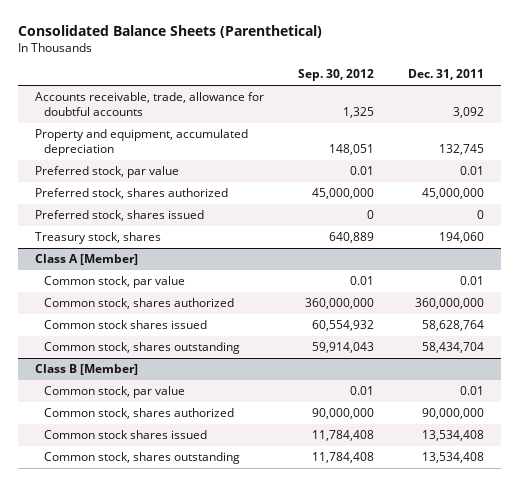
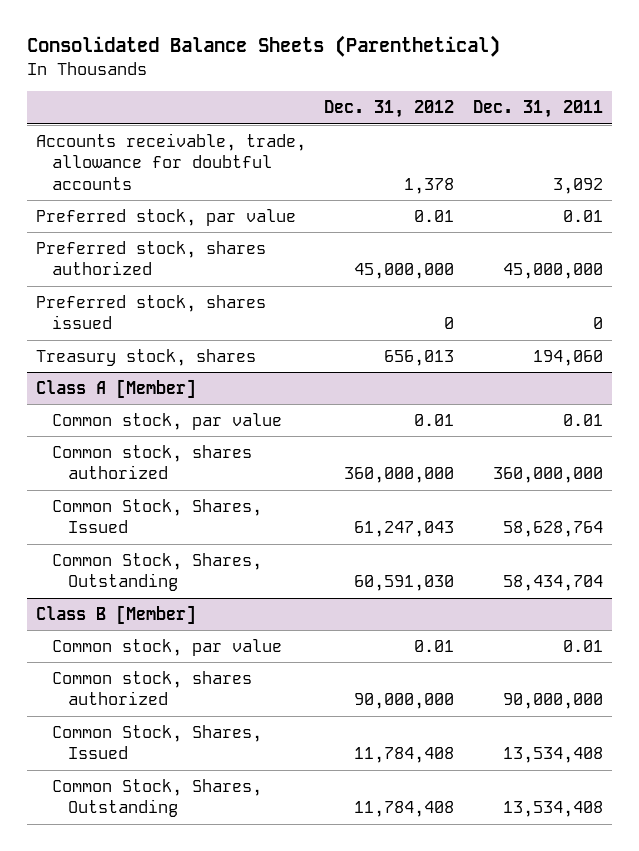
[297,69,374,82] Sep. 30, 2012 -> none
none -> [324,100,455,119] Dec. 31, 2012
[34,129,248,157] Property and equipment, accumulated depreciation -> none
[44,320,208,330] Common stock shares issued -> [52,498,263,534] Common Stock, Shares, Issued
[44,342,241,355] Common stock, shares outstanding -> [52,552,263,592] Common Stock, Shares, Outstanding
[44,430,208,440] Common stock shares issued -> [52,724,263,760] Common Stock, Shares, Issued
[44,452,241,465] Common stock, shares outstanding -> [52,778,263,818] Common Stock, Shares, Outstanding

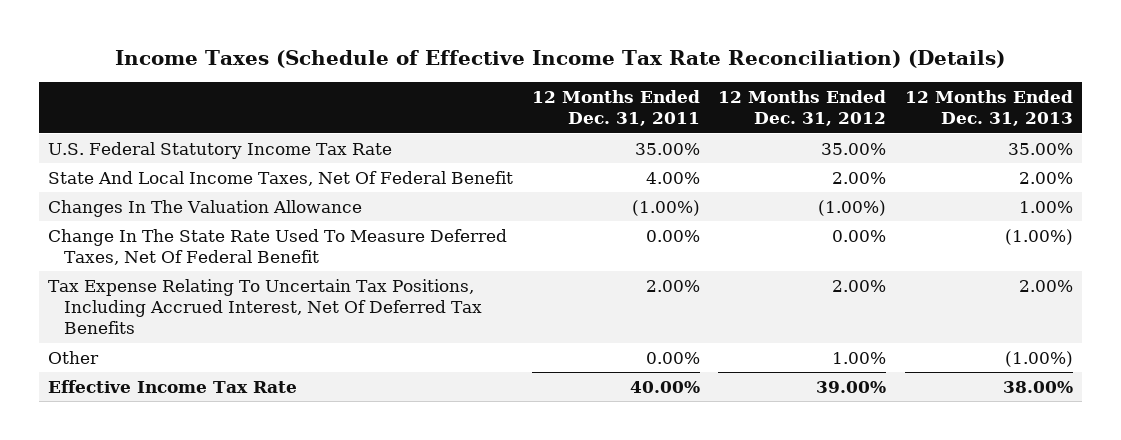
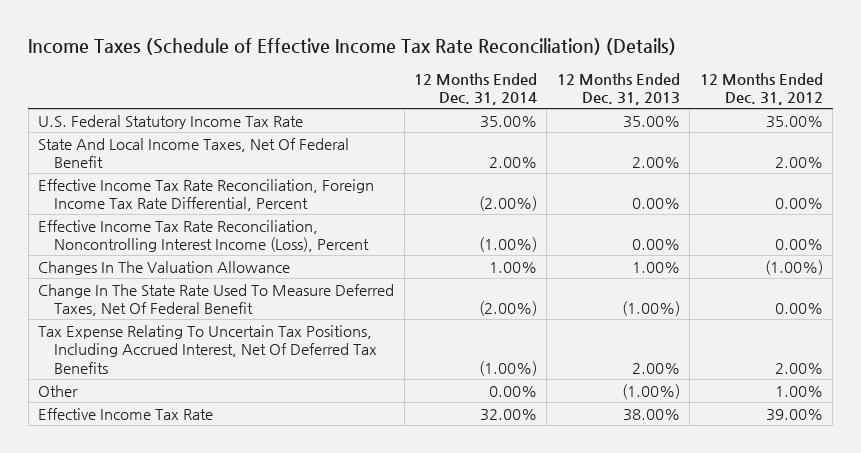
[531,90,700,127] 12 Months Ended Dec. 31, 2011 -> none
none -> [413,72,537,106] 12 Months Ended Dec. 31, 2014
none -> [38,178,375,212] Effective Income Tax Rate Reconciliation, Foreign Income Tax Rate Differential, Percent
none -> [38,219,370,253] Effective Income Tax Rate Reconciliation, Noncontrolling Interest Income (Loss), Percent

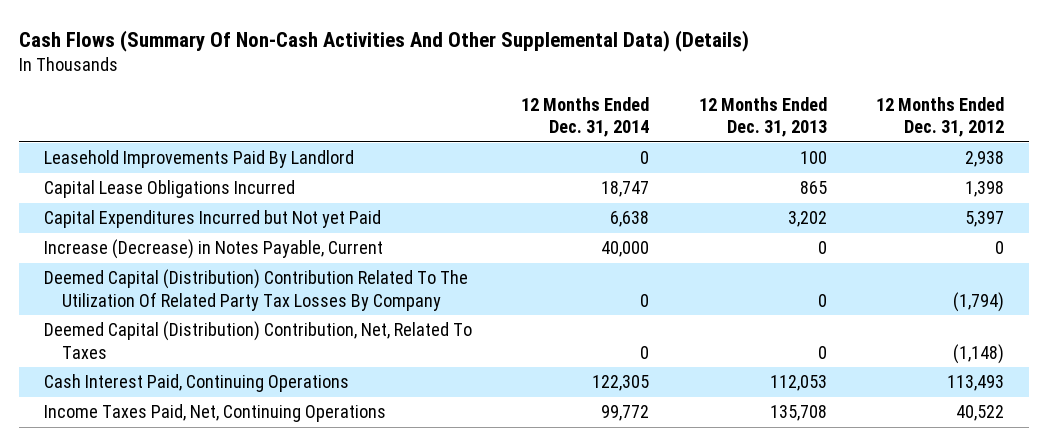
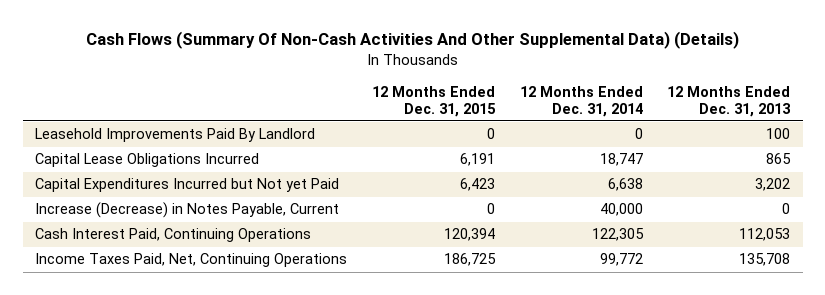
[876,96,1005,138] 12 Months Ended Dec. 31, 2012 -> none
none -> [371,85,496,117] 12 Months Ended Dec. 31, 2015
[43,269,468,311] Deemed Capital (Distribution) Contribution Related To The Utilization Of Related Party Tax Losses By Company -> none
[43,321,472,359] Deemed Capital (Distribution) Contribution, Net, Related To Taxes -> none

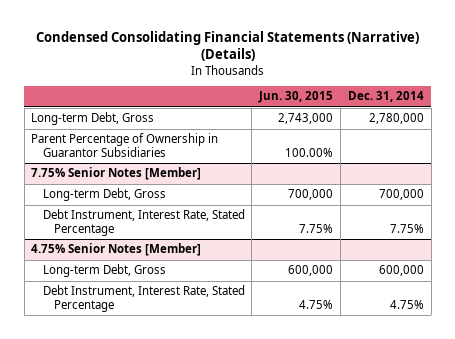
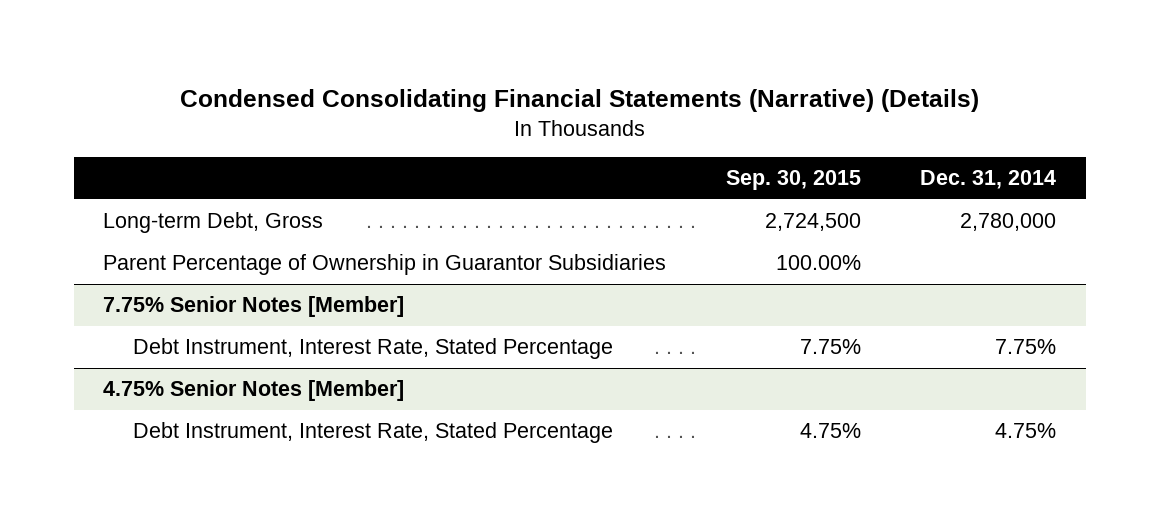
[258,91,334,104] Jun. 30, 2015 -> none
none -> [725,170,861,191] Sep. 30, 2015
[42,188,166,202] Long-term Debt, Gross -> none
[42,264,166,278] Long-term Debt, Gross -> none

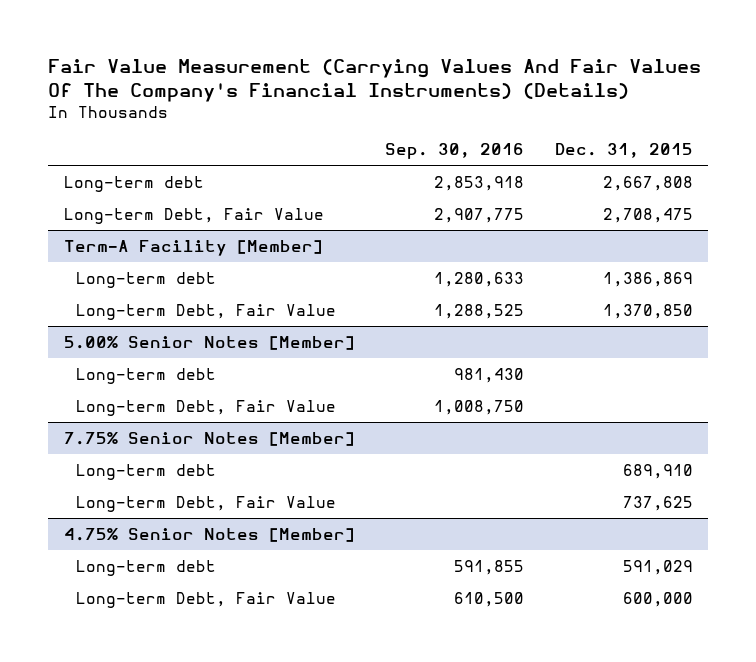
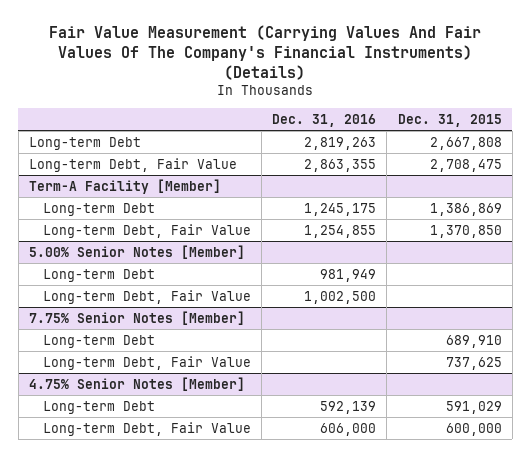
[385,143,525,160] Sep. 30, 2016 -> none
none -> [272,113,377,127] Dec. 31, 2016
[63,175,204,192] Long-term debt -> [28,136,141,150] Long-term Debt
[76,271,217,288] Long-term debt -> [43,202,156,216] Long-term Debt
[76,367,217,384] Long-term debt -> [43,268,156,282] Long-term Debt
[76,463,217,480] Long-term debt -> [43,334,156,348] Long-term Debt
[76,559,217,576] Long-term debt -> [43,400,156,414] Long-term Debt

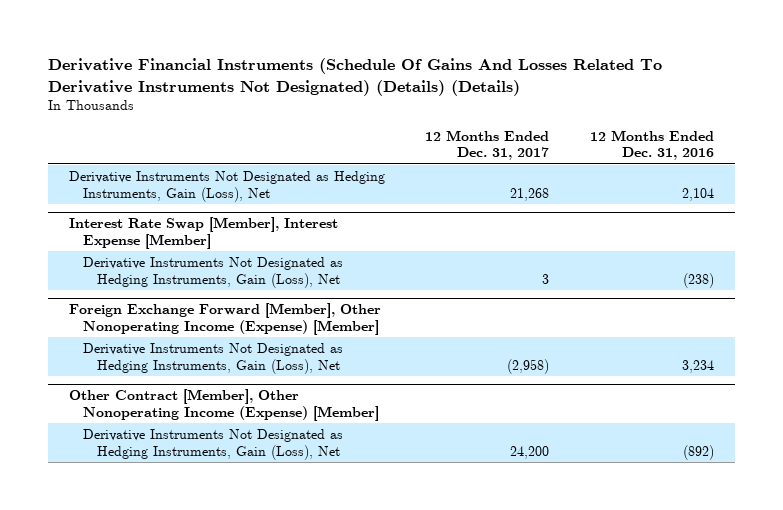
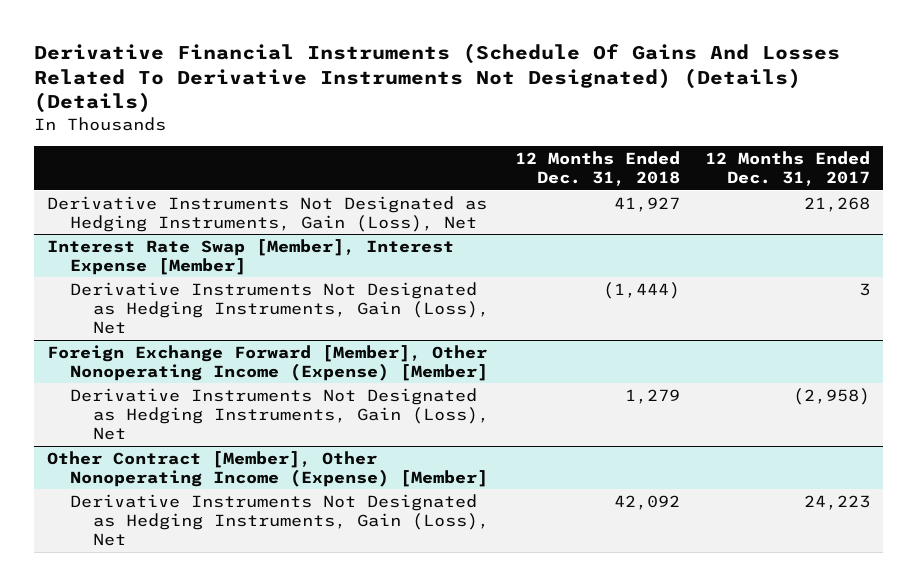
[590,129,715,161] 12 Months Ended Dec. 31, 2016 -> none
none -> [514,150,680,187] 12 Months Ended Dec. 31, 2018
[510,445,550,459] 24,200 -> [804,494,871,510] 24,223

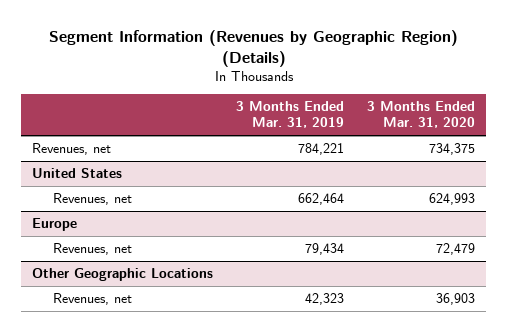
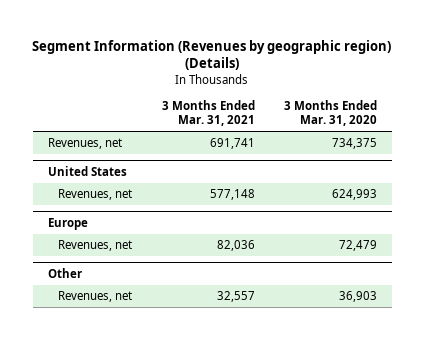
[48,29,458,67] Segment Information (Revenues by Geographic Region) (Details) -> [32,39,392,71] Segment Information (Revenues by geographic region) (Details)
[236,101,345,129] 3 Months Ended Mar. 31, 2019 -> none
none -> [161,100,255,126] 3 Months Ended Mar. 31, 2021
[32,268,214,282] Other Geographic Locations -> [47,268,82,279] Other

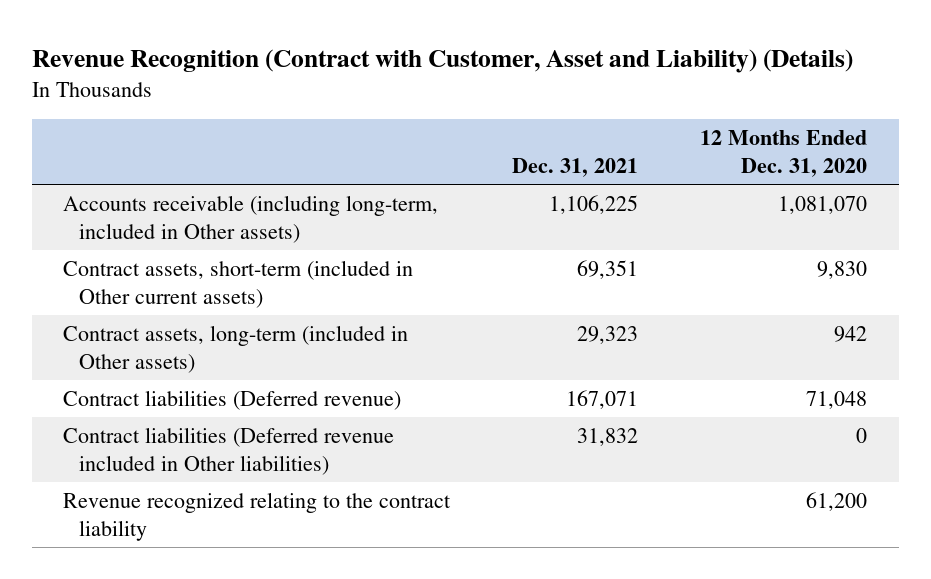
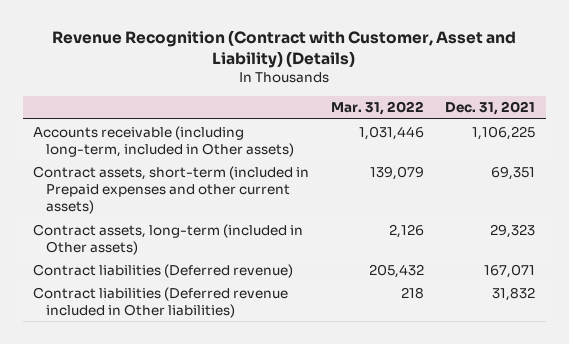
[700,129,868,177] 12 Months Ended Dec. 31, 2020 -> none
none -> [330,101,424,116] Mar. 31, 2022
[63,259,414,308] Contract assets, short-term (included in Other current assets) -> [33,165,310,214] Contract assets, short-term (included in Prepaid expenses and other current assets)
[63,491,452,541] Revenue recognized relating to the contract liability -> none

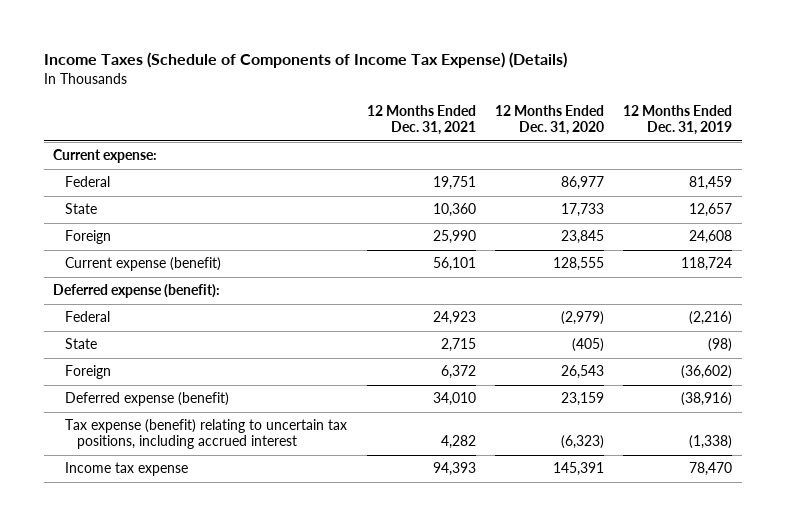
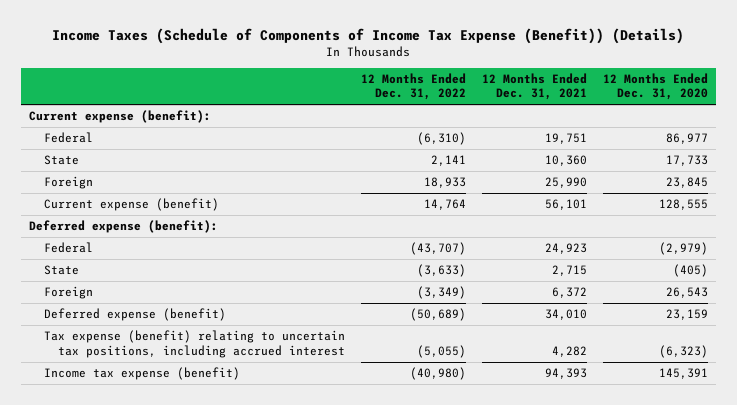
[43,52,567,69] Income Taxes (Schedule of Components of Income Tax Expense) (Details) -> [52,27,685,44] Income Taxes (Schedule of Components of Income Tax Expense (Benefit)) (Details)
[622,105,732,136] 12 Months Ended Dec. 31, 2019 -> none
none -> [361,73,467,101] 12 Months Ended Dec. 31, 2022
[53,149,158,164] Current expense: -> [29,110,212,124] Current expense (benefit):
[65,462,189,477] Income tax expense -> [43,367,240,381] Income tax expense (benefit)

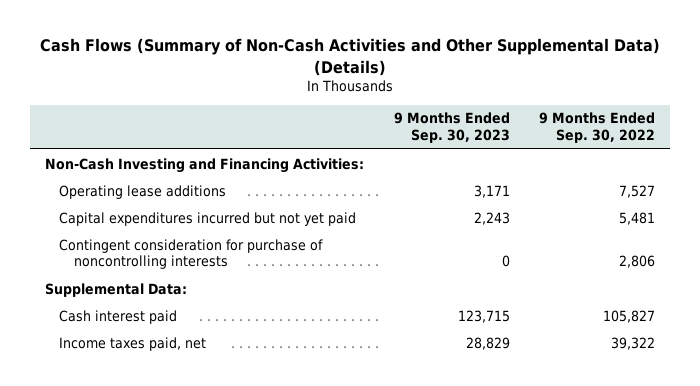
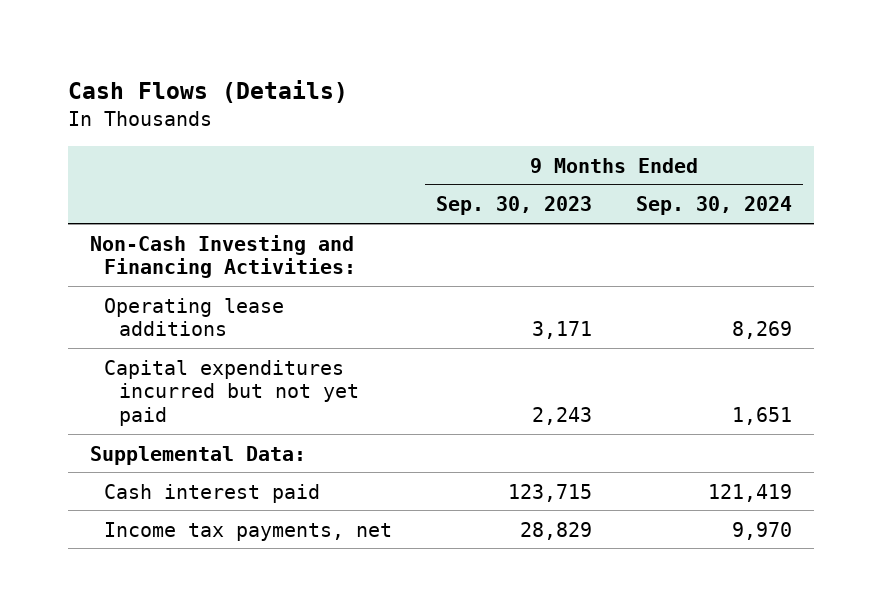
[40,38,661,76] Cash Flows (Summary of Non-Cash Activities and Other Supplemental Data) (Details) -> [67,79,348,103] Cash Flows (Details)
[539,112,656,144] 9 Months Ended Sep. 30, 2022 -> none
none -> [636,196,793,216] Sep. 30, 2024
[59,238,324,270] Contingent consideration for purchase of noncontrolling interests -> none
[59,336,207,351] Income taxes paid, net -> [104,521,393,541] Income tax payments, net

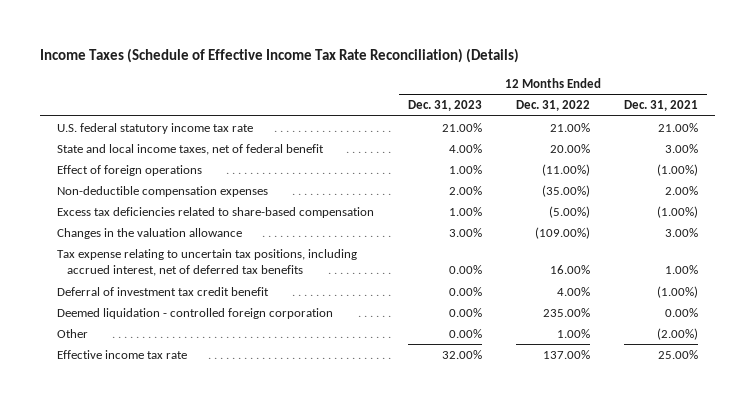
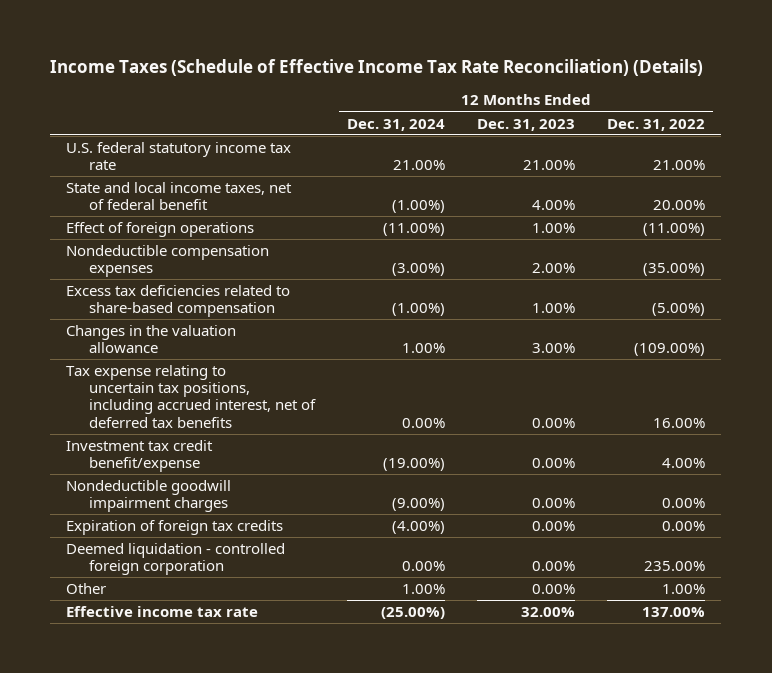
[624,100,699,112] Dec. 31, 2021 -> none
none -> [347,118,446,131] Dec. 31, 2024
[56,185,268,197] Non-deductible compensation expenses -> [66,244,270,278] Nondeductible compensation expenses
[56,286,269,296] Deferral of investment tax credit benefit -> [66,439,214,473] Investment tax credit benefit/expense
none -> [66,479,232,513] Nondeductible goodwill impairment charges
none -> [66,519,284,535] Expiration of foreign tax credits

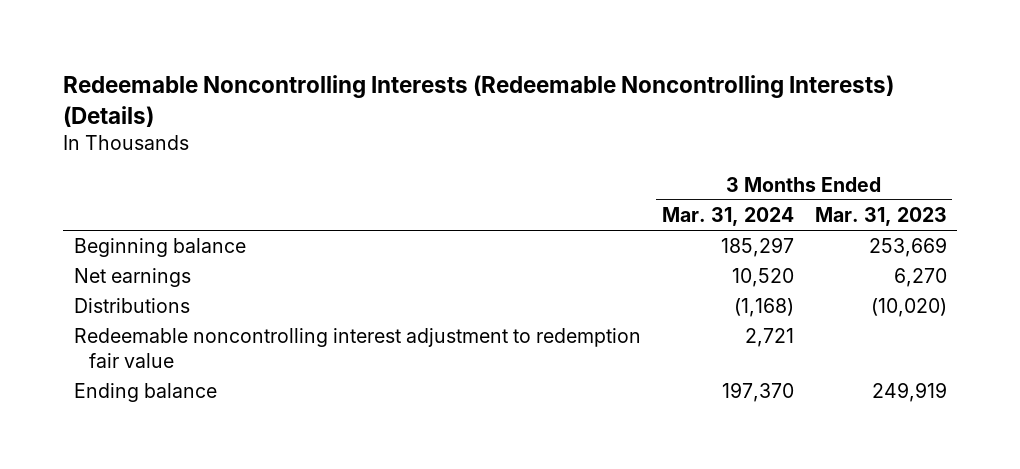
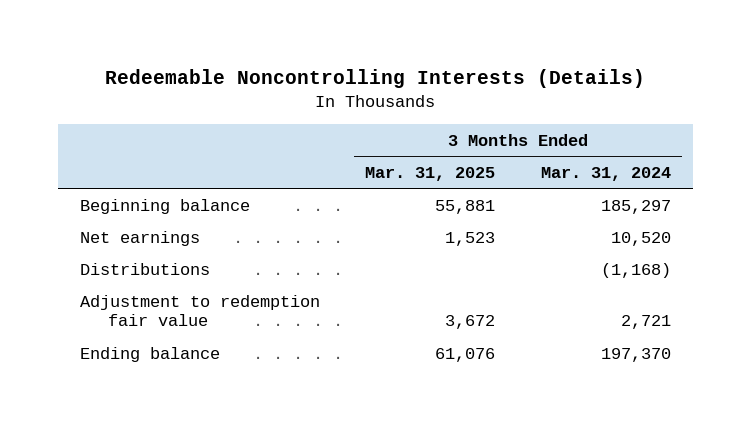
[63,75,895,127] Redeemable Noncontrolling Interests (Redeemable Noncontrolling Interests) (Details) -> [105,69,646,89] Redeemable Noncontrolling Interests (Details)
[814,207,947,227] Mar. 31, 2023 -> none
none -> [365,166,496,181] Mar. 31, 2025
[73,328,641,368] Redeemable noncontrolling interest adjustment to redemption fair value -> [80,294,321,327] Adjustment to redemption fair value

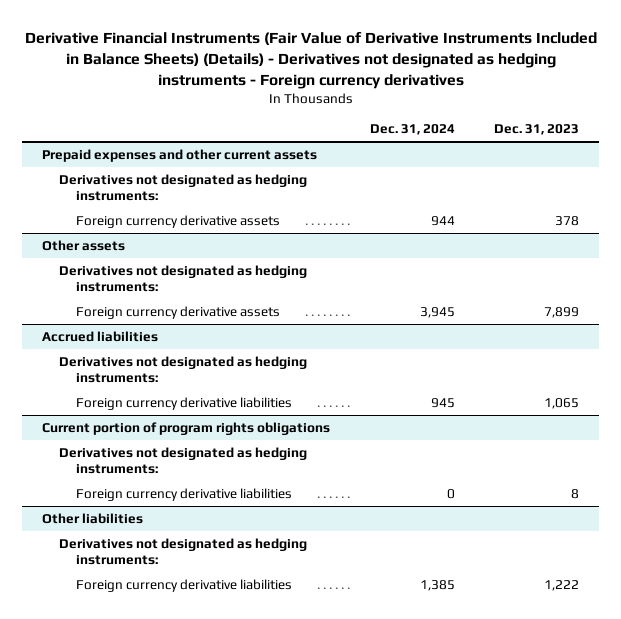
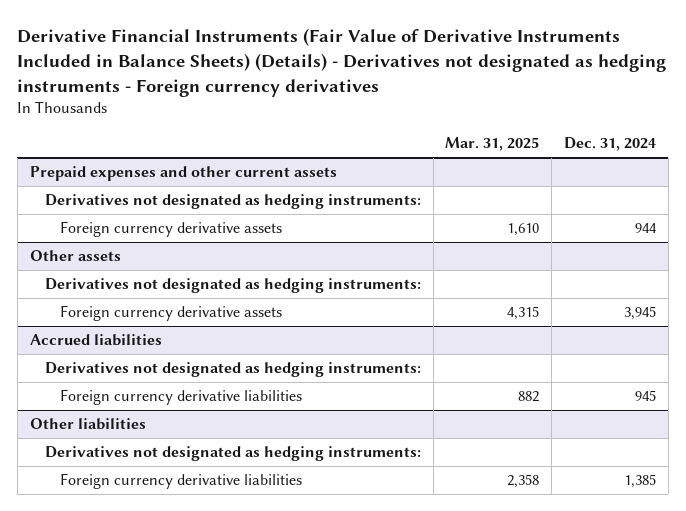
[494,124,580,136] Dec. 31, 2023 -> none
none -> [445,137,540,152] Mar. 31, 2025
[42,421,331,435] Current portion of program rights obligations -> none
[58,446,307,474] Derivatives not designated as hedging instruments: -> none
[75,487,292,501] Foreign currency derivative liabilities -> none

